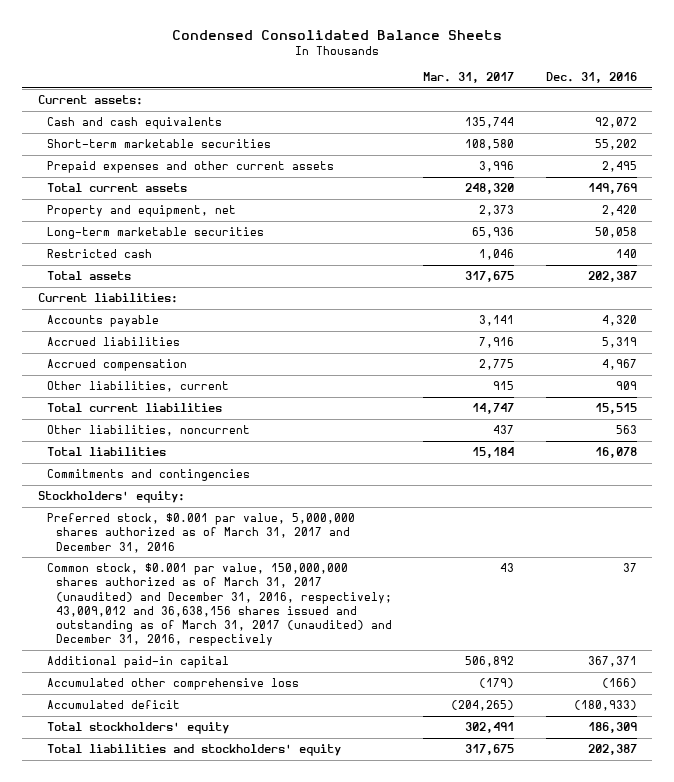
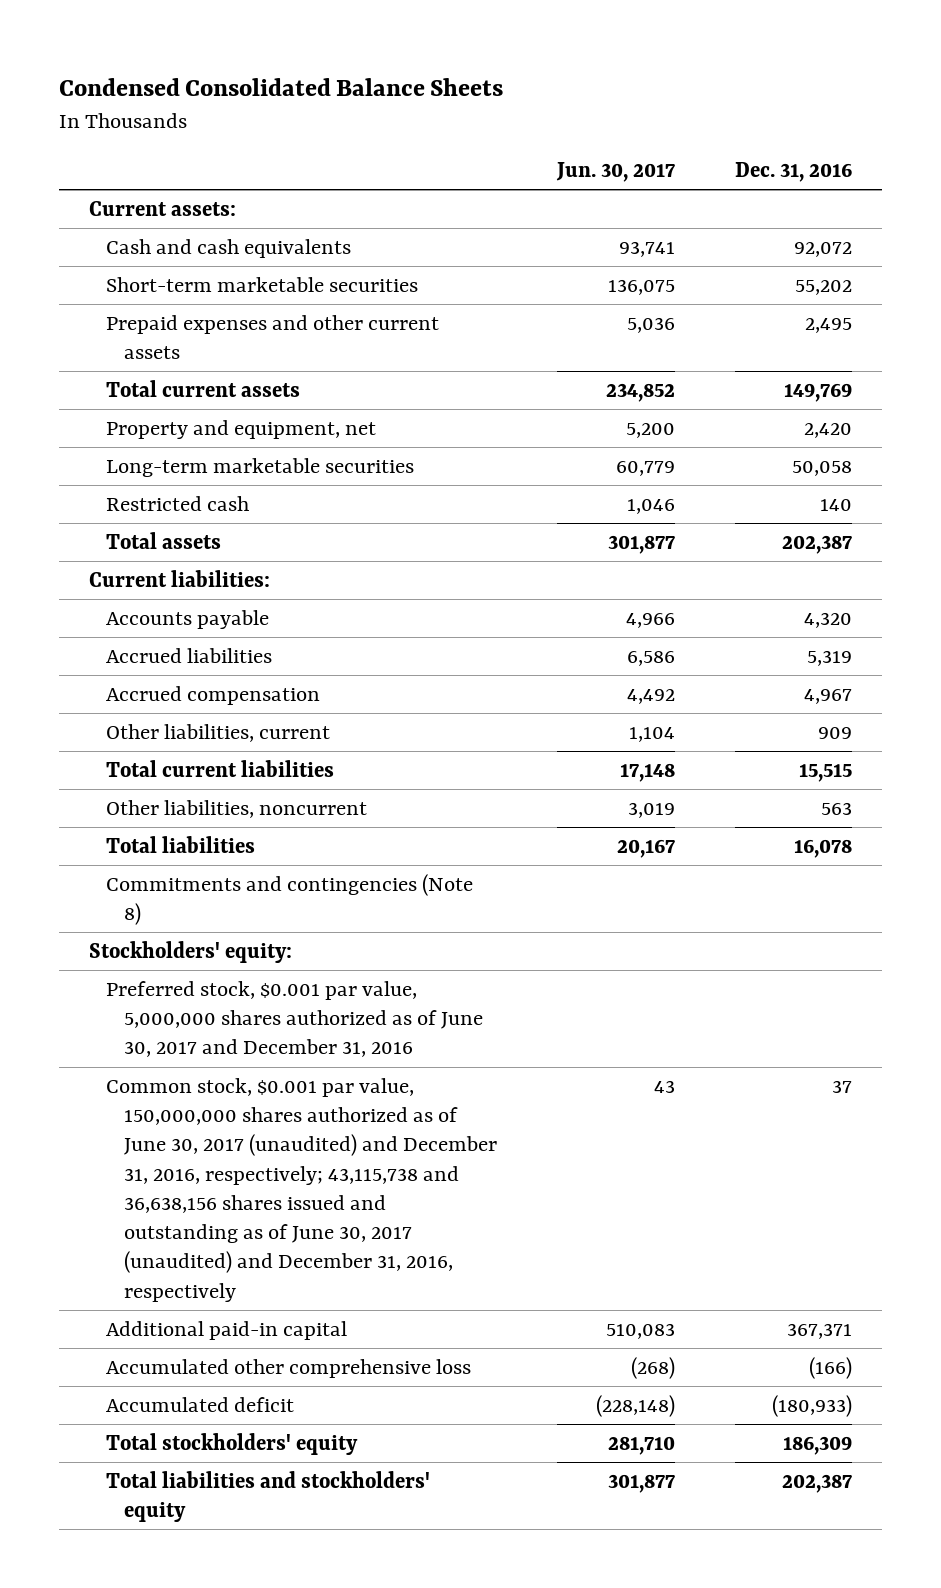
[423,71,515,83] Mar. 31, 2017 -> none
none -> [556,162,676,183] Jun. 30, 2017
[46,469,250,482] Commitments and contingencies -> [106,873,474,926] Commitments and contingencies (Note 8)
[46,513,355,553] Preferred stock, $0.001 par value, 5,000,000 shares authorized as of March 31, 2017 and December 31, 2016 -> [106,980,483,1058] Preferred stock, $0.001 par value, 5,000,000 shares authorized as of June 30, 2017 and December 31, 2016
[46,563,392,647] Common stock, $0.001 par value, 150,000,000 shares authorized as of March 31, 2017 (unaudited) and December 31, 2016, respectively; 43,009,012 and 36,638,156 shares issued and outstanding as of March 31, 2017 (unaudited) and December 31, 2016, respectively -> [106,1077,497,1302] Common stock, $0.001 par value, 150,000,000 shares authorized as of June 30, 2017 (unaudited) and December 31, 2016, respectively; 43,115,738 and 36,638,156 shares issued and outstanding as of June 30, 2017 (unaudited) and December 31, 2016, respectively

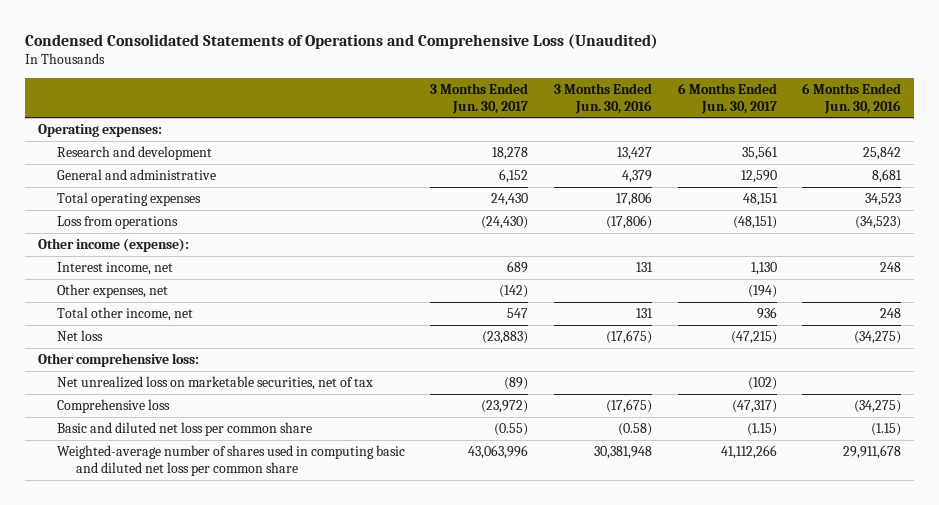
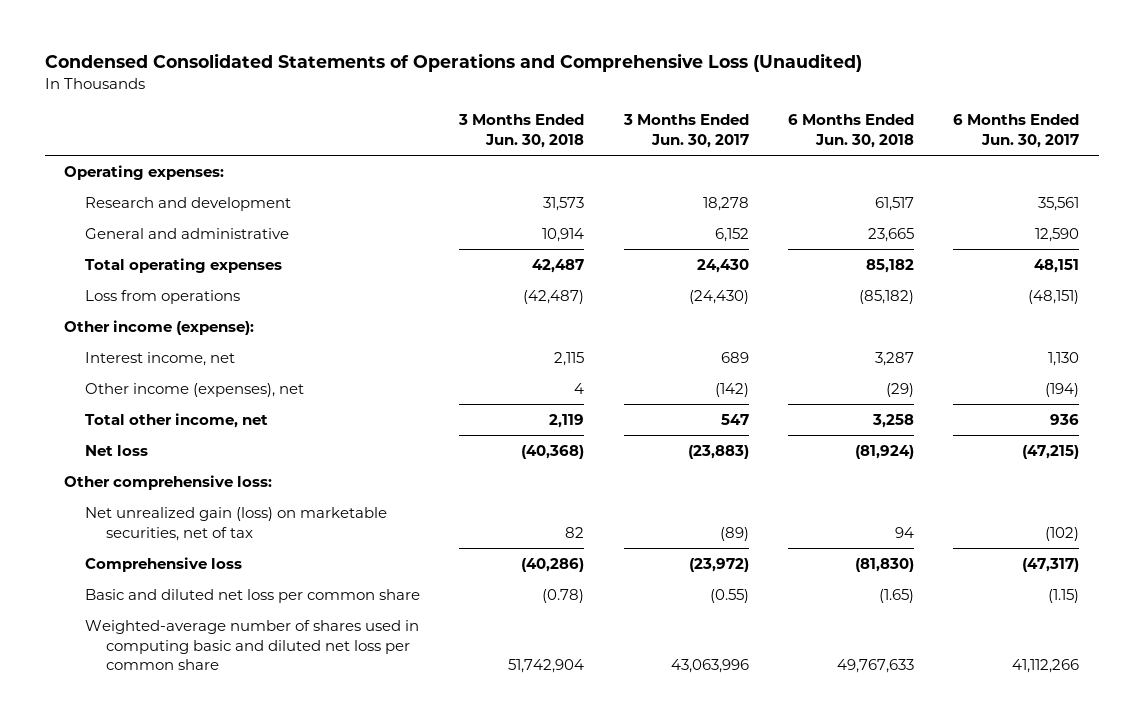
[554,82,653,114] 3 Months Ended Jun. 30, 2016 -> none
[802,82,902,114] 6 Months Ended Jun. 30, 2016 -> none
none -> [458,114,585,148] 3 Months Ended Jun. 30, 2018
none -> [788,114,915,148] 6 Months Ended Jun. 30, 2018
[56,283,168,298] Other expenses, net -> [85,382,305,397] Other income (expenses), net
[56,375,373,390] Net unrealized loss on marketable securities, net of tax -> [85,506,388,541] Net unrealized gain (loss) on marketable securities, net of tax

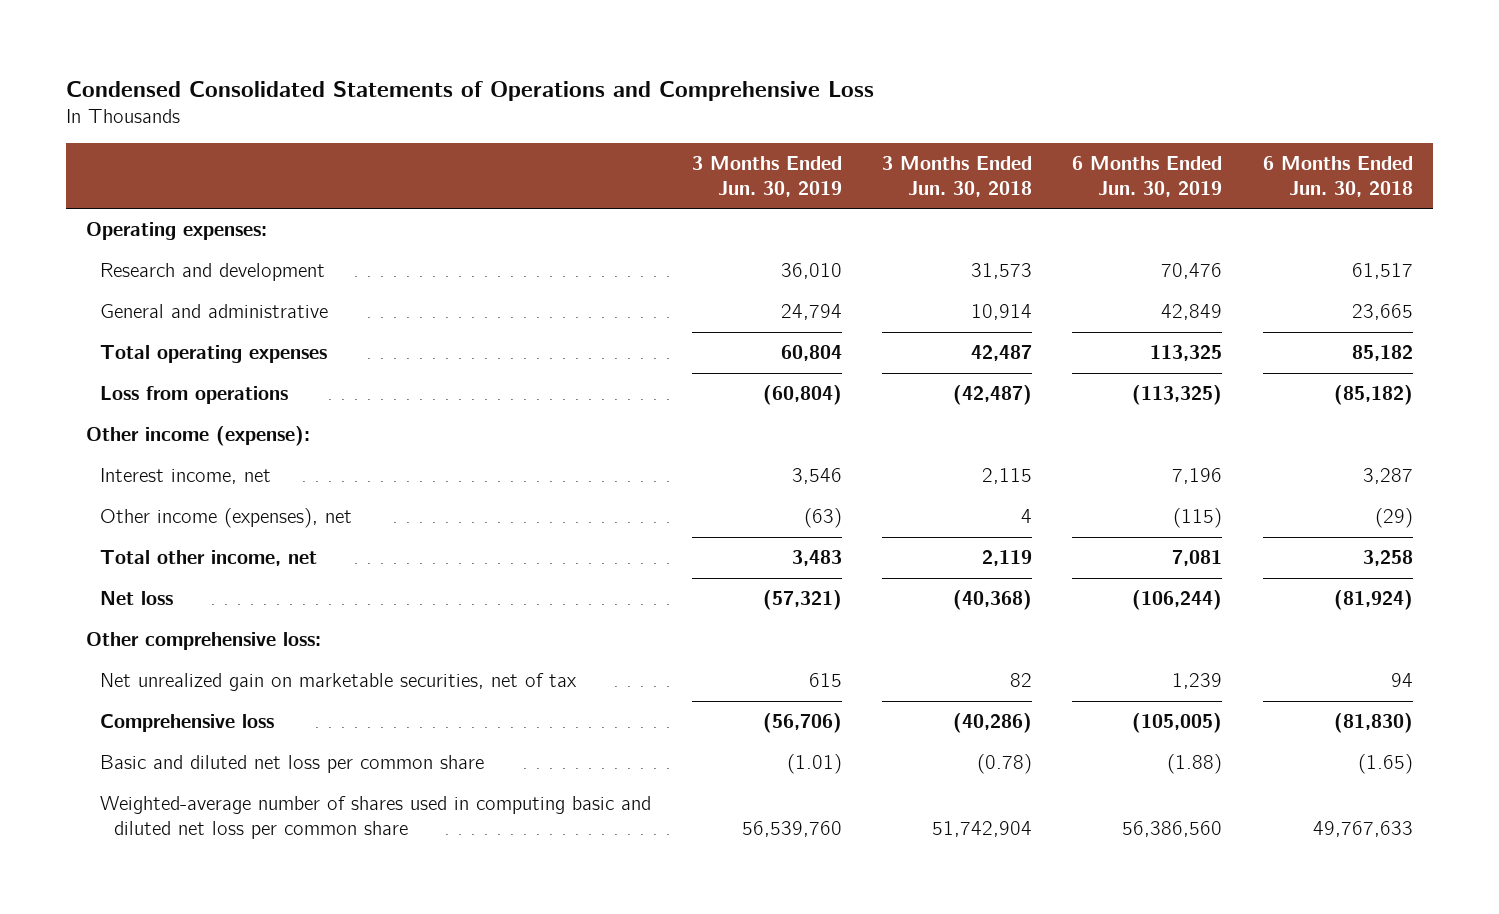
[44,53,862,73] Condensed Consolidated Statements of Operations and Comprehensive Loss (Unaudited) -> [65,80,874,101] Condensed Consolidated Statements of Operations and Comprehensive Loss
[622,114,749,148] 3 Months Ended Jun. 30, 2017 -> none
[953,114,1080,148] 6 Months Ended Jun. 30, 2017 -> none
none -> [691,156,842,198] 3 Months Ended Jun. 30, 2019
none -> [1072,156,1223,198] 6 Months Ended Jun. 30, 2019
[85,506,388,541] Net unrealized gain (loss) on marketable securities, net of tax -> [100,673,578,692] Net unrealized gain on marketable securities, net of tax

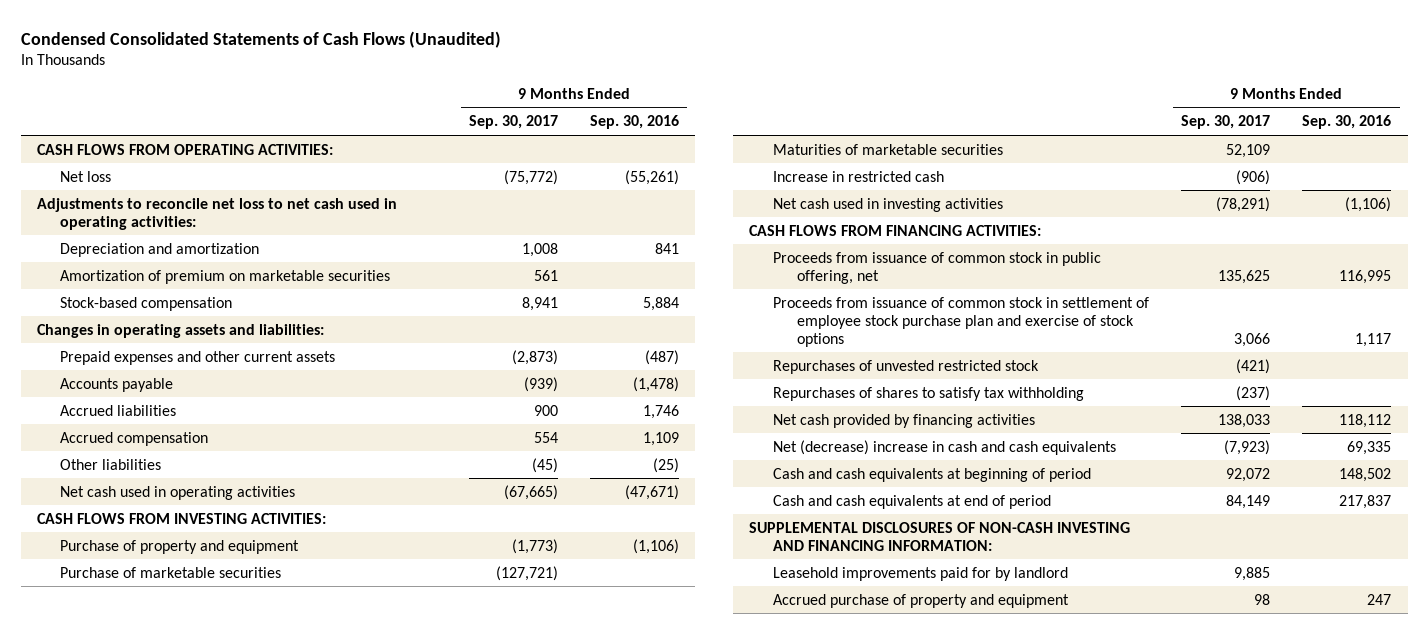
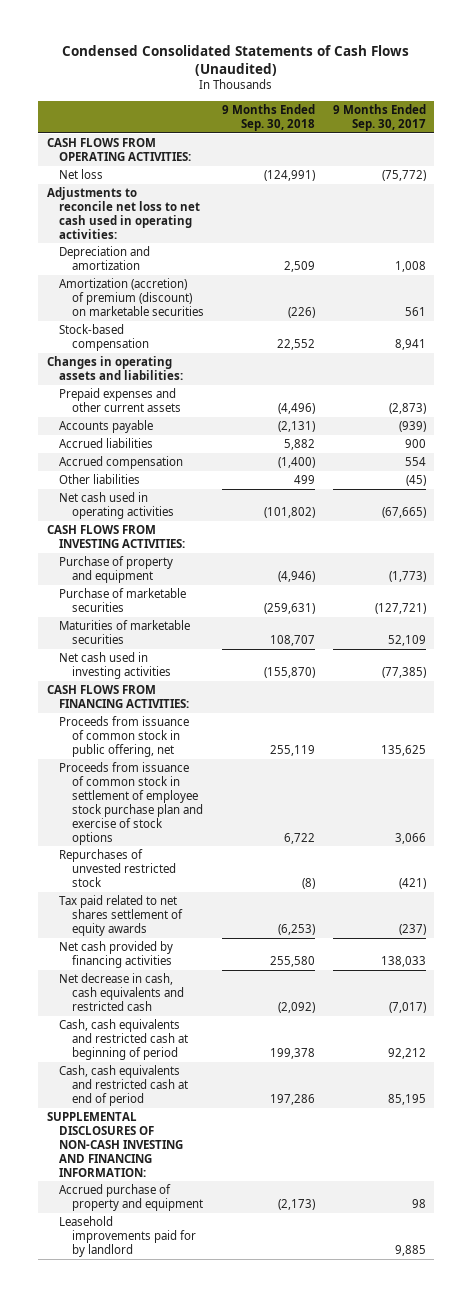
[589,115,679,130] Sep. 30, 2016 -> none
none -> [221,104,315,131] 9 Months Ended Sep. 30, 2018
[60,269,391,284] Amortization of premium on marketable securities -> [59,278,205,316] Amortization (accretion) of premium (discount) on marketable securities
[773,170,945,182] Increase in restricted cash -> none
[1216,196,1271,212] (78,291) -> [381,666,426,678] (77,385)
[773,386,1085,401] Repurchases of shares to satisfy tax withholding -> [59,895,184,936] Tax paid related to net shares settlement of equity awards
[773,439,1117,455] Net (decrease) increase in cash and cash equivalents -> [59,973,185,1011] Net decrease in cash, cash equivalents and restricted cash
[1224,439,1271,455] (7,923) -> [388,1001,426,1013] (7,017)
[773,467,1092,482] Cash and cash equivalents at beginning of period -> [59,1019,189,1060] Cash, cash equivalents and restricted cash at beginning of period
[1226,467,1271,482] 92,072 -> [387,1047,426,1059] 92,212
[773,494,1052,509] Cash and cash equivalents at end of period -> [59,1065,189,1106] Cash, cash equivalents and restricted cash at end of period
[1226,494,1271,509] 84,149 -> [387,1093,426,1105] 85,195
[773,566,1069,581] Leasehold improvements paid for by landlord -> [59,1216,197,1257] Leasehold improvements paid for by landlord

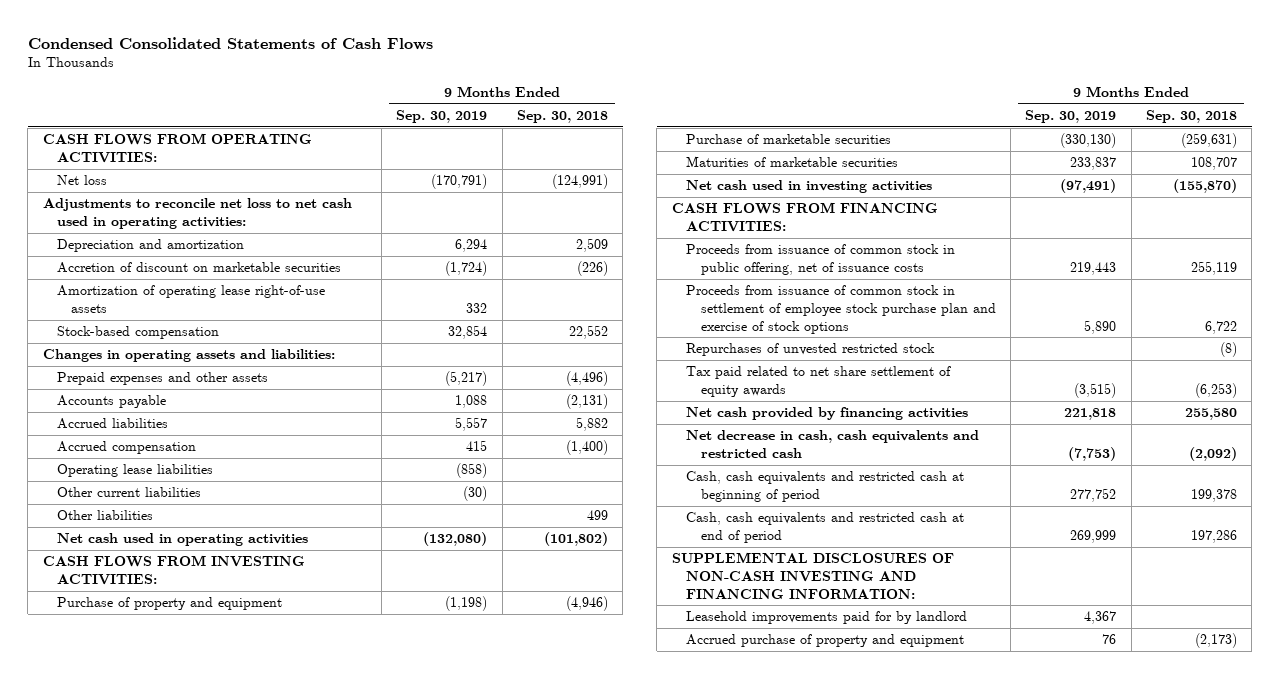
[62,44,410,76] Condensed Consolidated Statements of Cash Flows (Unaudited) -> [27,36,433,50] Condensed Consolidated Statements of Cash Flows
[332,104,426,131] 9 Months Ended Sep. 30, 2017 -> none
none -> [396,110,488,124] Sep. 30, 2019
[59,278,205,316] Amortization (accretion) of premium (discount) on marketable securities -> [57,262,342,274] Accretion of discount on marketable securities
none -> [57,285,326,313] Amortization of operating lease right-of-use assets
[59,388,182,412] Prepaid expenses and other current assets -> [57,372,269,386] Prepaid expenses and other assets
none -> [57,464,214,478] Operating lease liabilities
none -> [57,487,202,498] Other current liabilities
[59,716,190,757] Proceeds from issuance of common stock in public offering, net -> [686,244,956,275] Proceeds from issuance of common stock in public offering, net of issuance costs
[59,895,184,936] Tax paid related to net shares settlement of equity awards -> [686,366,952,397] Tax paid related to net share settlement of equity awards
[59,1184,204,1211] Accrued purchase of property and equipment -> [686,634,965,648] Accrued purchase of property and equipment

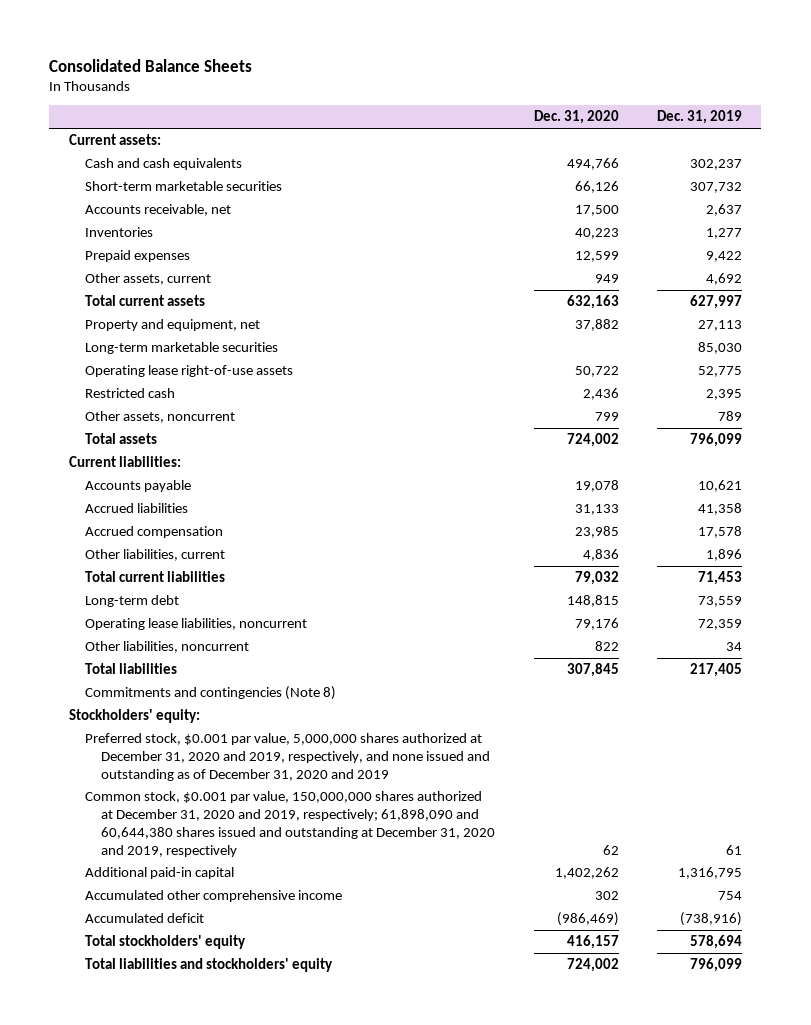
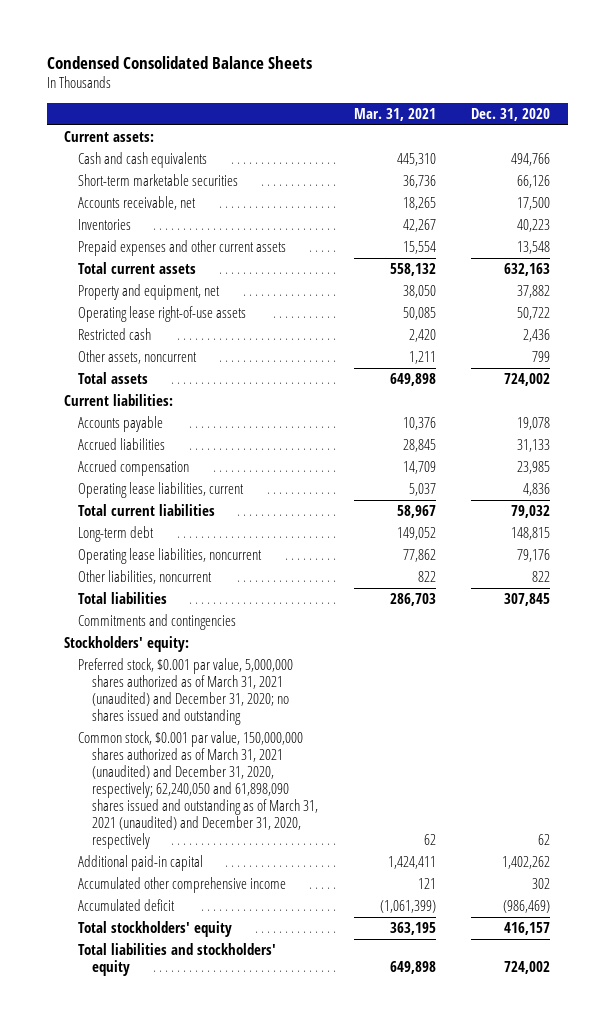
[49,58,253,72] Consolidated Balance Sheets -> [46,55,312,69] Condensed Consolidated Balance Sheets
[656,110,742,125] Dec. 31, 2019 -> none
none -> [353,107,436,121] Mar. 31, 2021
[84,250,190,263] Prepaid expenses -> none
[84,273,211,286] Other assets, current -> [78,240,287,257] Prepaid expenses and other current assets
[594,274,619,284] 949 -> [517,241,551,255] 13,548
[84,342,278,355] Long-term marketable securities -> none
[84,549,225,562] Other liabilities, current -> [78,482,245,499] Operating lease liabilities, current
[84,686,336,701] Commitments and contingencies (Note 8) -> [78,614,237,631] Commitments and contingencies
[84,733,491,781] Preferred stock, $0.001 par value, 5,000,000 shares authorized at December 31, 2020 and 2019, respectively, and none issued and outstanding as of December 31, 2020 and 2019 -> [78,658,294,726] Preferred stock, $0.001 par value, 5,000,000 shares authorized as of March 31, 2021 (unaudited) and December 31, 2020; no shares issued and outstanding
[84,791,496,857] Common stock, $0.001 par value, 150,000,000 shares authorized at December 31, 2020 and 2019, respectively; 61,898,090 and 60,644,380 shares issued and outstanding at December 31, 2020 and 2019, respectively -> [78,731,318,850] Common stock, $0.001 par value, 150,000,000 shares authorized as of March 31, 2021 (unaudited) and December 31, 2020, respectively; 62,240,050 and 61,898,090 shares issued and outstanding as of March 31, 2021 (unaudited) and December 31, 2020, respectively

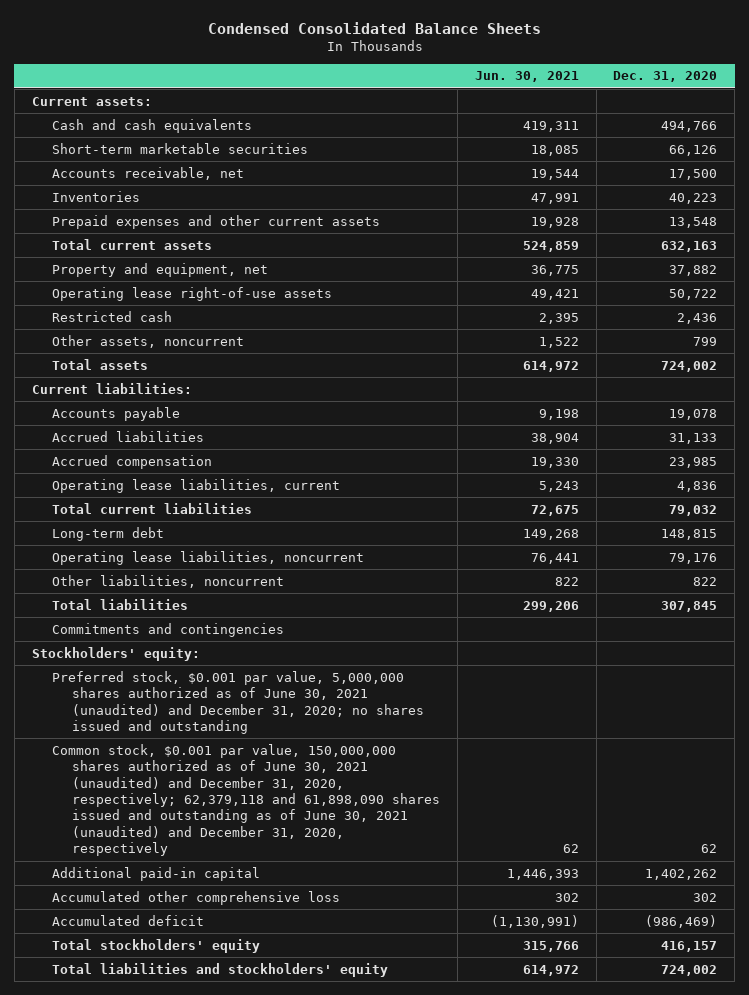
[353,107,436,121] Mar. 31, 2021 -> none
none -> [474,71,579,83] Jun. 30, 2021
[78,658,294,726] Preferred stock, $0.001 par value, 5,000,000 shares authorized as of March 31, 2021 (unaudited) and December 31, 2020; no shares issued and outstanding -> [51,670,424,734] Preferred stock, $0.001 par value, 5,000,000 shares authorized as of June 30, 2021 (unaudited) and December 31, 2020; no shares issued and outstanding
[78,731,318,850] Common stock, $0.001 par value, 150,000,000 shares authorized as of March 31, 2021 (unaudited) and December 31, 2020, respectively; 62,240,050 and 61,898,090 shares issued and outstanding as of March 31, 2021 (unaudited) and December 31, 2020, respectively -> [51,743,440,857] Common stock, $0.001 par value, 150,000,000 shares authorized as of June 30, 2021 (unaudited) and December 31, 2020, respectively; 62,379,118 and 61,898,090 shares issued and outstanding as of June 30, 2021 (unaudited) and December 31, 2020, respectively
[78,877,287,894] Accumulated other comprehensive income -> [51,890,340,905] Accumulated other comprehensive loss

